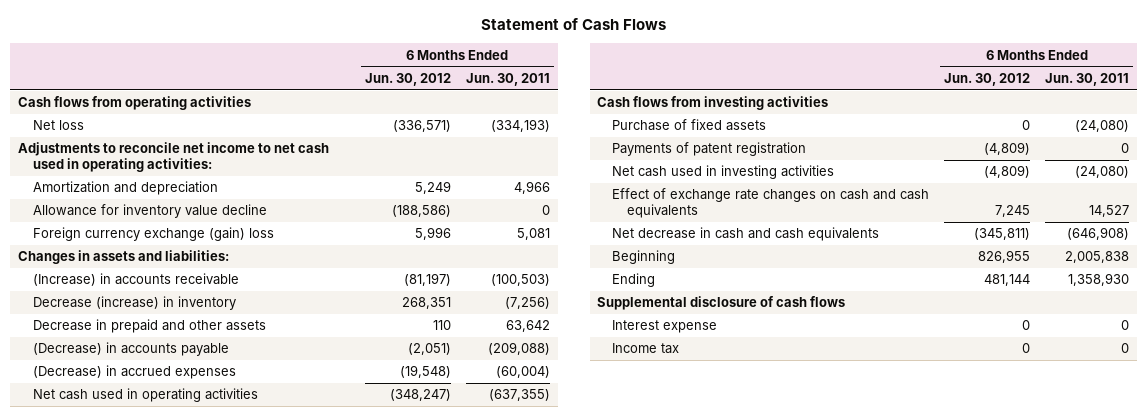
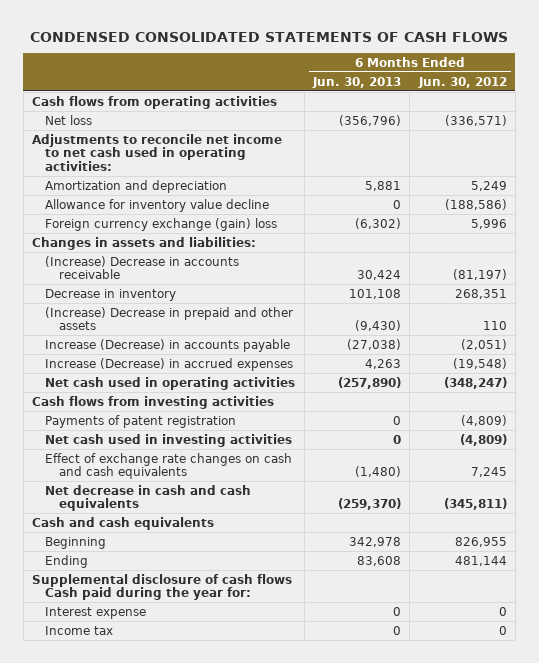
[480,18,666,31] Statement of Cash Flows -> [30,31,509,42] CONDENSED CONSOLIDATED STATEMENTS OF CASH FLOWS
[466,72,551,86] Jun. 30, 2011 -> none
none -> [312,76,402,88] Jun. 30, 2013
[32,273,239,287] (Increase) in accounts receivable -> [45,255,240,280] (Increase) Decrease in accounts receivable
[32,296,236,311] Decrease (increase) in inventory -> [45,288,177,301] Decrease in inventory
[32,319,266,334] Decrease in prepaid and other assets -> [45,306,294,331] (Increase) Decrease in prepaid and other assets
[32,342,229,357] (Decrease) in accounts payable -> [45,338,291,352] Increase (Decrease) in accounts payable
[32,365,236,380] (Decrease) in accrued expenses -> [45,357,294,371] Increase (Decrease) in accrued expenses
[612,119,767,132] Purchase of fixed assets -> none
none -> [32,516,215,530] Cash and cash equivalents
[597,296,846,311] Supplemental disclosure of cash flows -> [32,573,293,601] Supplemental disclosure of cash flows Cash paid during the year for:

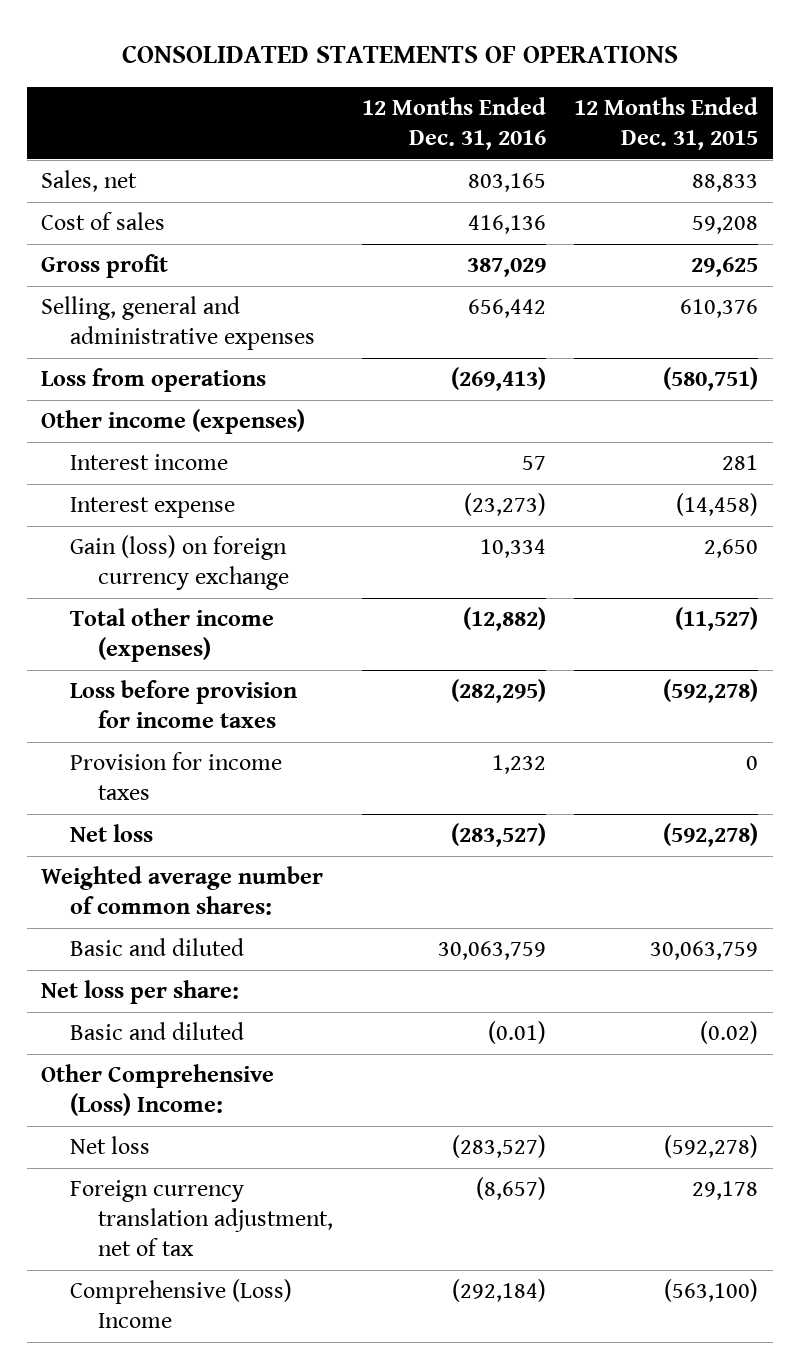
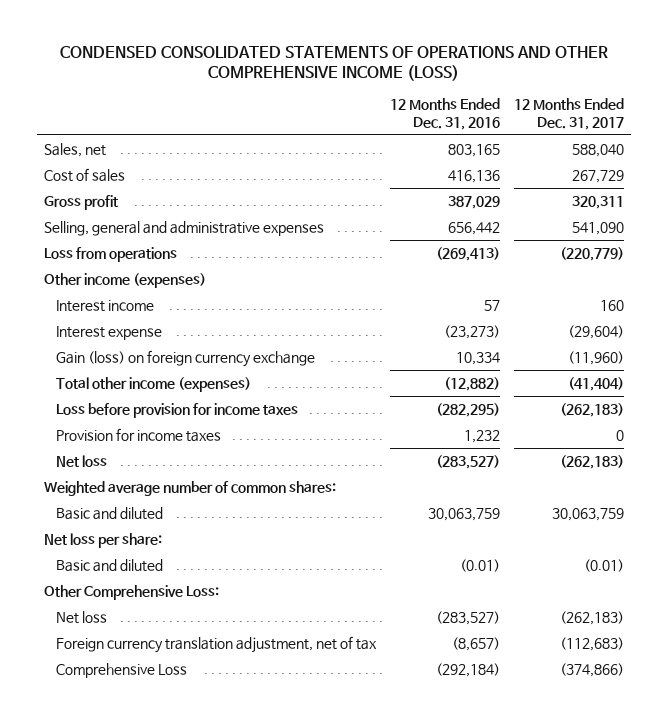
[121,45,678,64] CONSOLIDATED STATEMENTS OF OPERATIONS -> [59,45,608,82] CONDENSED CONSOLIDATED STATEMENTS OF OPERATIONS AND OTHER COMPREHENSIVE INCOME (LOSS)
[574,97,759,151] 12 Months Ended Dec. 31, 2015 -> none
none -> [513,98,624,130] 12 Months Ended Dec. 31, 2017
[40,1064,274,1117] Other Comprehensive (Loss) Income: -> [44,584,220,600] Other Comprehensive Loss:
[69,1279,292,1329] Comprehensive (Loss) Income -> [55,662,187,678] Comprehensive Loss

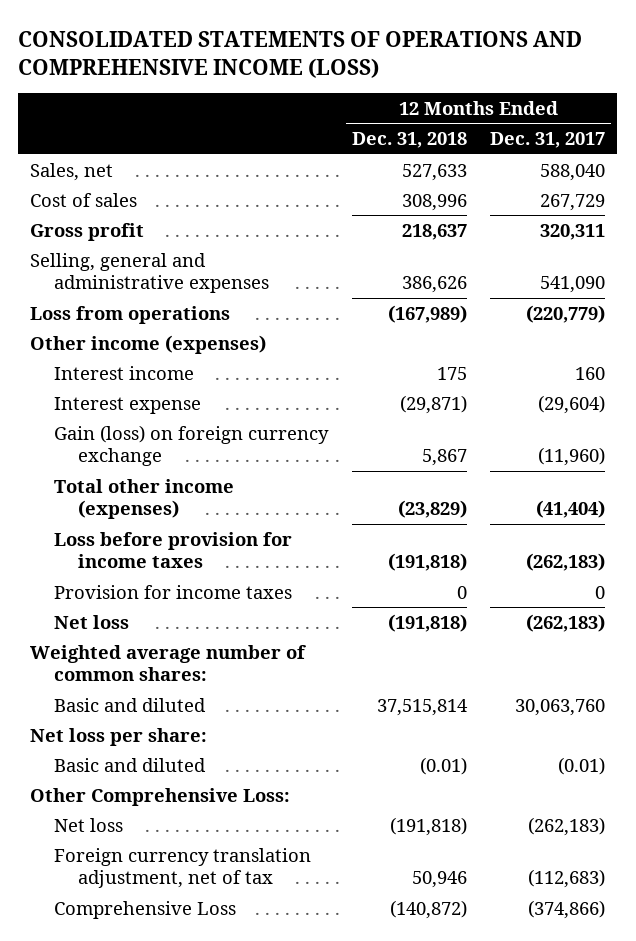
[59,45,608,82] CONDENSED CONSOLIDATED STATEMENTS OF OPERATIONS AND OTHER COMPREHENSIVE INCOME (LOSS) -> [18,30,583,79] CONSOLIDATED STATEMENTS OF OPERATIONS AND COMPREHENSIVE INCOME (LOSS)
[389,98,500,130] 12 Months Ended Dec. 31, 2016 -> none
none -> [351,132,467,149] Dec. 31, 2018
[551,507,624,521] 30,063,759 -> [515,698,606,716] 30,063,760

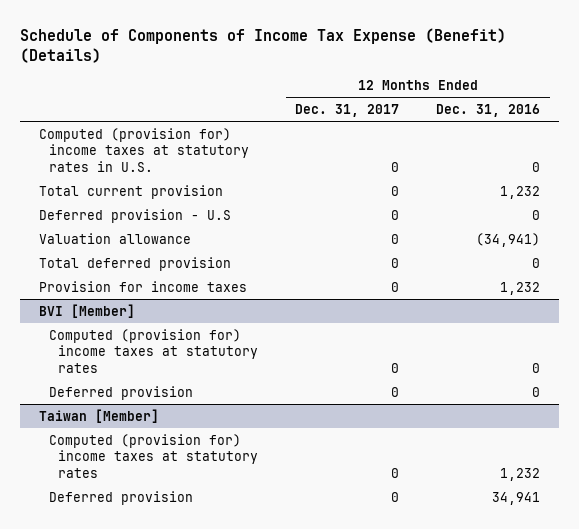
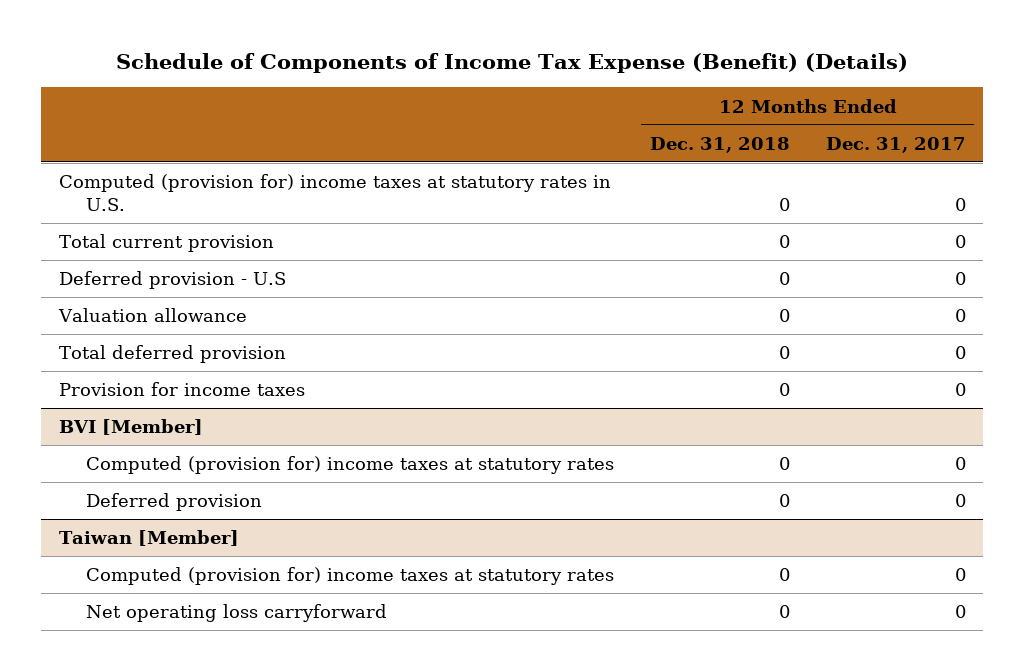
[436,104,541,118] Dec. 31, 2016 -> none
none -> [649,136,790,153] Dec. 31, 2018
[48,490,193,505] Deferred provision -> none
none -> [85,604,387,623] Net operating loss carryforward

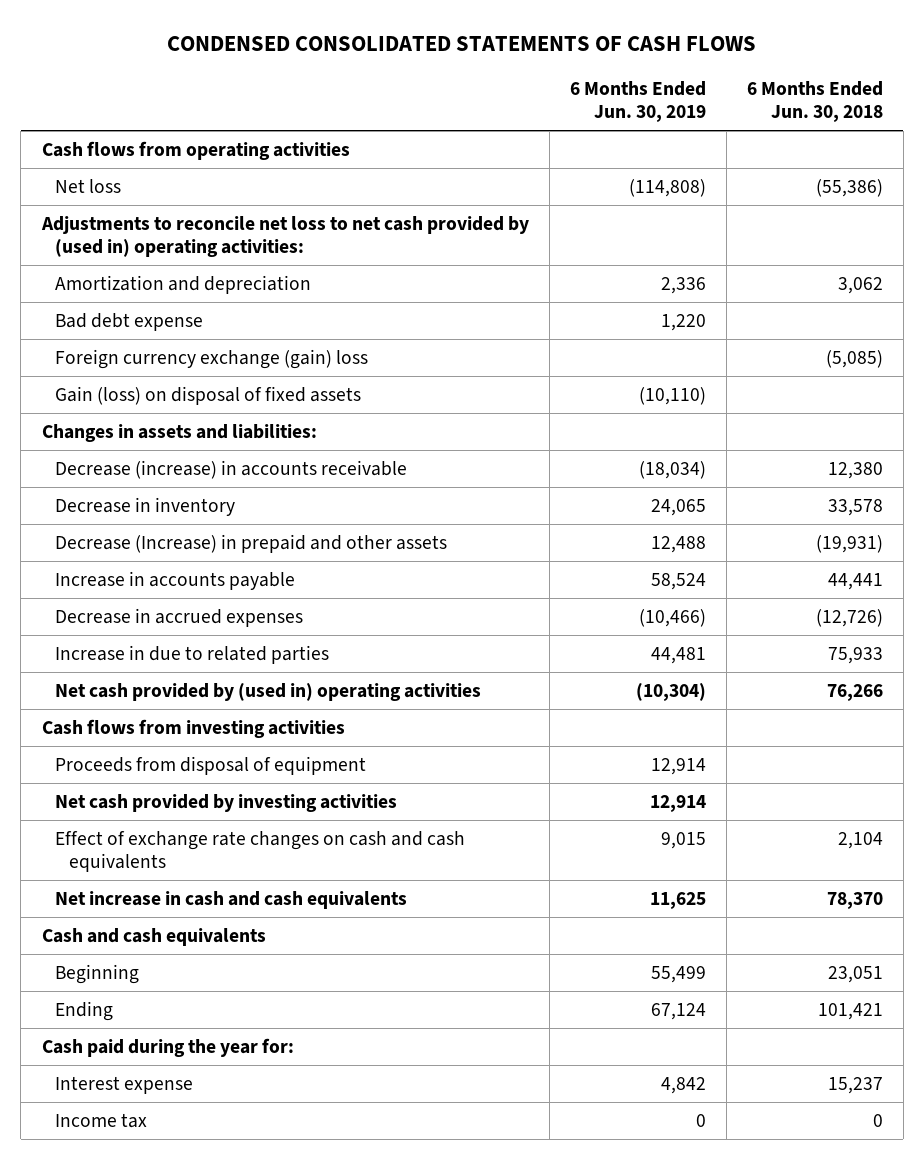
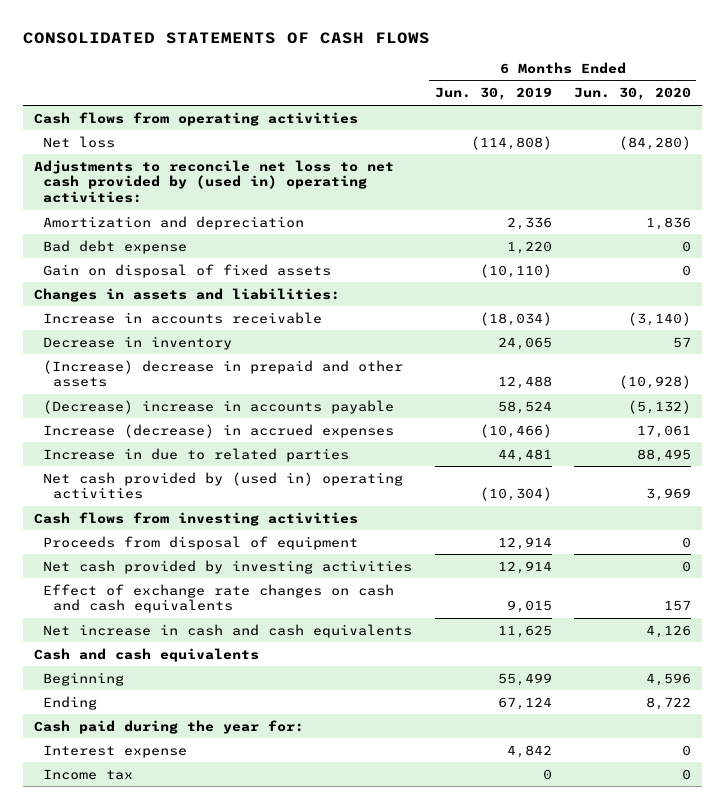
[167,36,757,52] CONDENSED CONSOLIDATED STATEMENTS OF CASH FLOWS -> [22,32,430,45] CONSOLIDATED STATEMENTS OF CASH FLOWS
[746,81,883,123] 6 Months Ended Jun. 30, 2018 -> none
none -> [573,87,691,101] Jun. 30, 2020
[55,348,369,369] Foreign currency exchange (gain) loss -> none
[55,385,362,405] Gain (loss) on disposal of fixed assets -> [43,263,332,278] Gain on disposal of fixed assets
[55,459,408,479] Decrease (increase) in accounts receivable -> [43,311,323,324] Increase in accounts receivable
[55,533,448,553] Decrease (Increase) in prepaid and other assets -> [43,359,404,388] (Increase) decrease in prepaid and other assets
[55,570,296,590] Increase in accounts payable -> [43,399,395,414] (Decrease) increase in accounts payable
[55,607,304,627] Decrease in accrued expenses -> [43,423,395,438] Increase (decrease) in accrued expenses

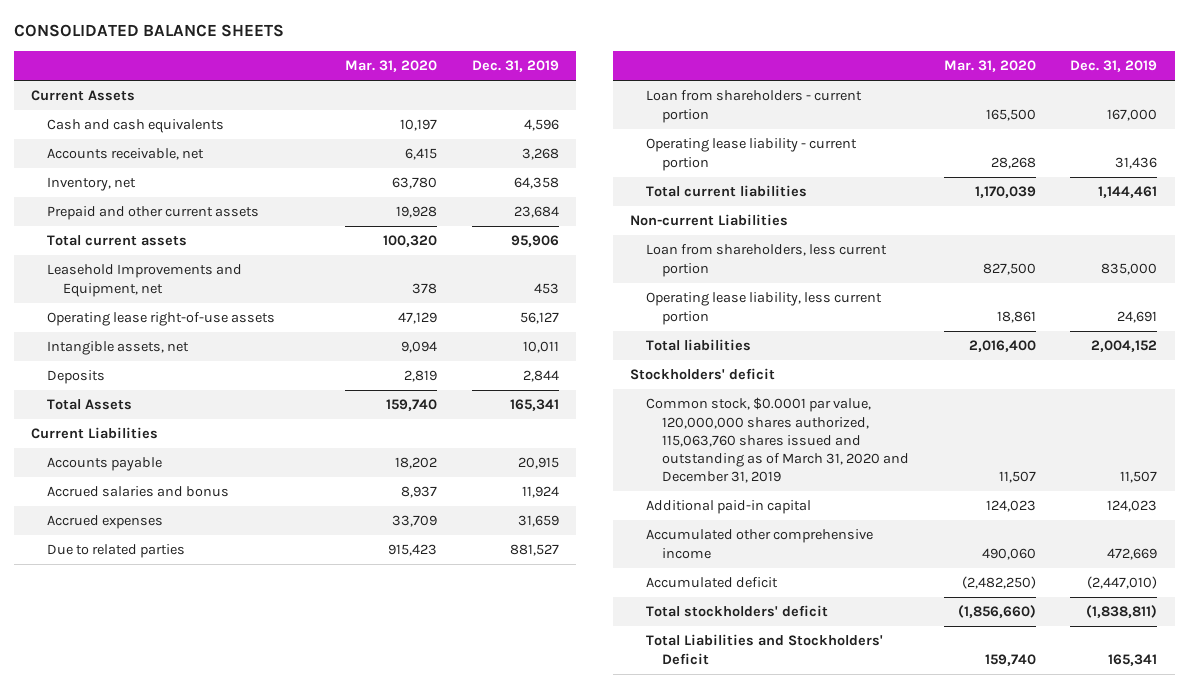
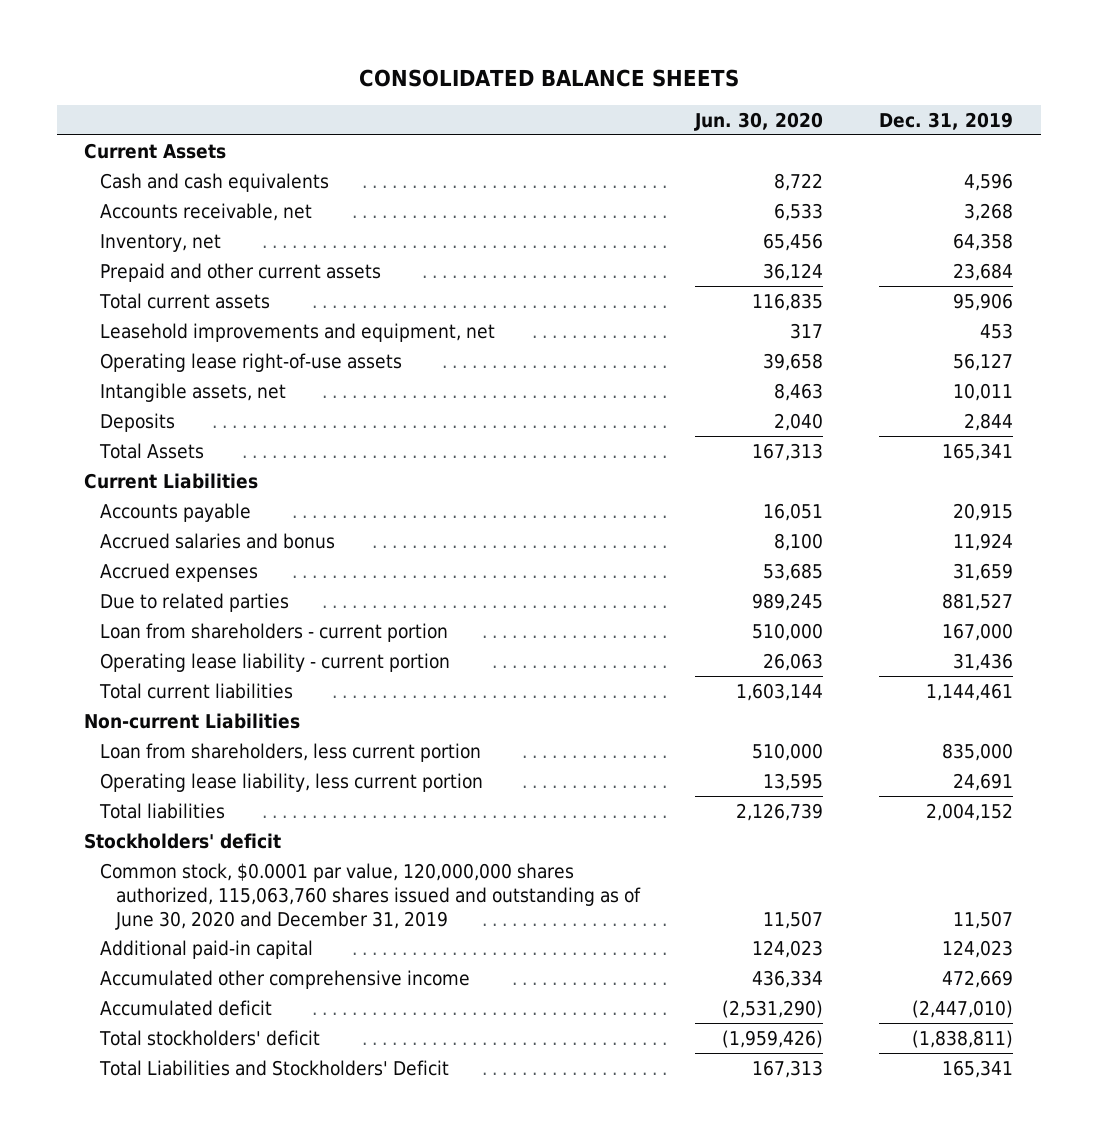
[344,60,437,73] Mar. 31, 2020 -> none
none -> [694,111,824,131] Jun. 30, 2020
[47,264,243,297] Leasehold Improvements and Equipment, net -> [99,322,495,342] Leasehold improvements and equipment, net
[645,397,909,484] Common stock, $0.0001 par value, 120,000,000 shares authorized, 115,063,760 shares issued and outstanding as of March 31, 2020 and December 31, 2019 -> [99,862,641,930] Common stock, $0.0001 par value, 120,000,000 shares authorized, 115,063,760 shares issued and outstanding as of June 30, 2020 and December 31, 2019

